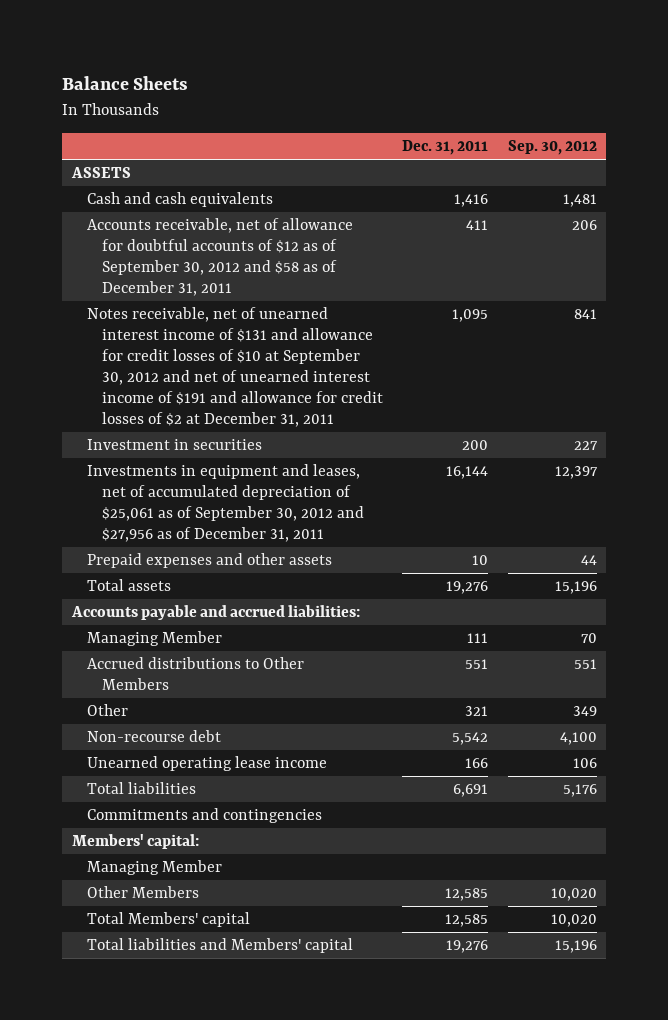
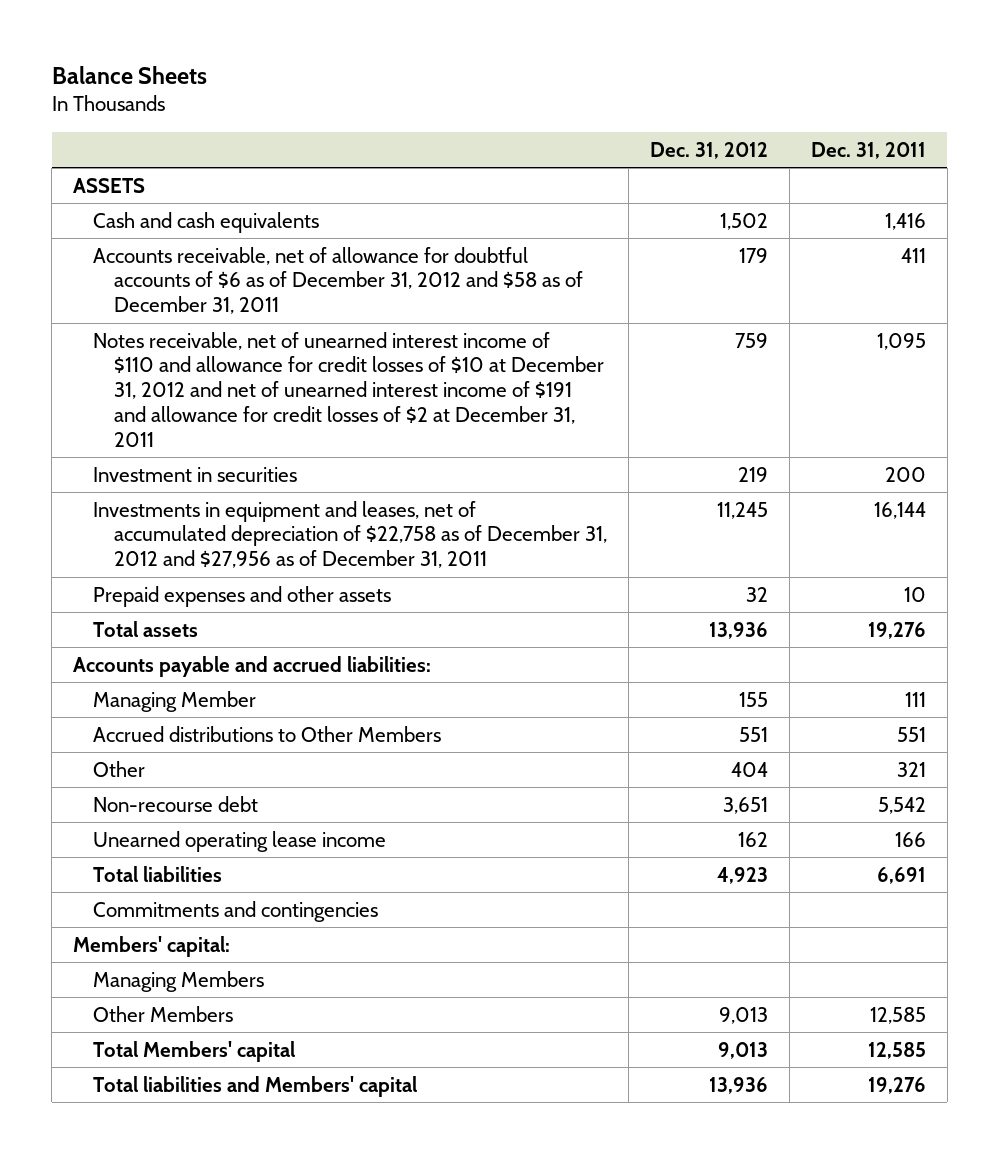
[507,140,597,156] Sep. 30, 2012 -> none
none -> [649,141,768,159] Dec. 31, 2012
[87,218,354,297] Accounts receivable, net of allowance for doubtful accounts of $12 as of September 30, 2012 and $58 as of December 31, 2011 -> [93,246,583,315] Accounts receivable, net of allowance for doubtful accounts of $6 as of December 31, 2012 and $58 as of December 31, 2011
[87,307,384,428] Notes receivable, net of unearned interest income of $131 and allowance for credit losses of $10 at September 30, 2012 and net of unearned interest income of $191 and allowance for credit losses of $2 at December 31, 2011 -> [93,331,604,447] Notes receivable, net of unearned interest income of $110 and allowance for credit losses of $10 at December 31, 2012 and net of unearned interest income of $191 and allowance for credit losses of $2 at December 31, 2011
[87,464,365,543] Investments in equipment and leases, net of accumulated depreciation of $25,061 as of September 30, 2012 and $27,956 as of December 31, 2011 -> [93,500,607,569] Investments in equipment and leases, net of accumulated depreciation of $22,758 as of December 31, 2012 and $27,956 as of December 31, 2011
[87,860,223,876] Managing Member -> [93,970,265,992] Managing Members

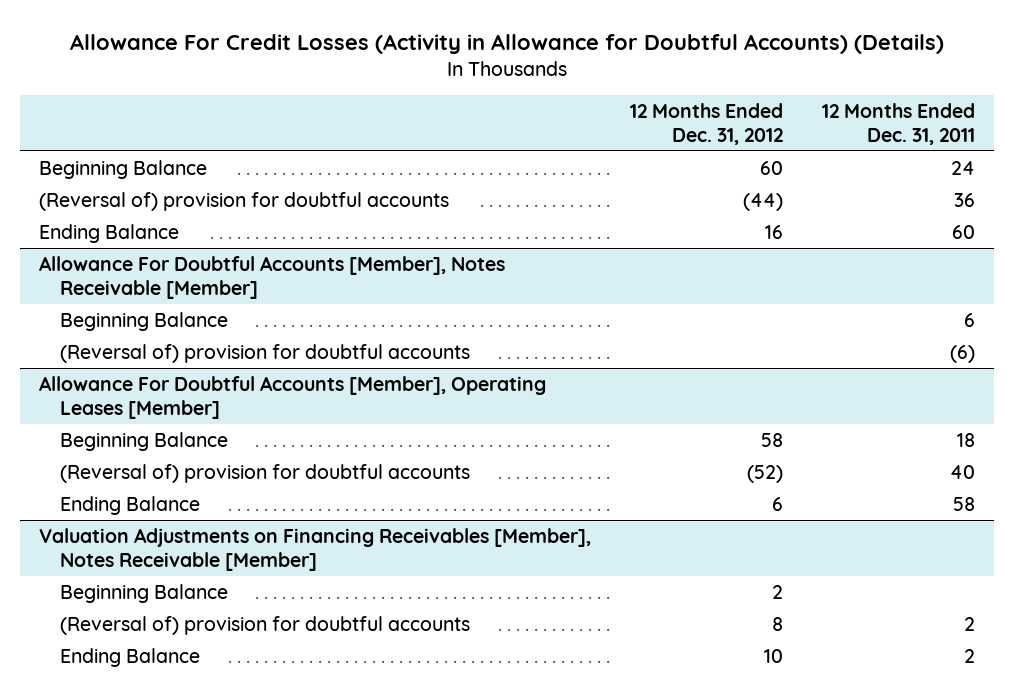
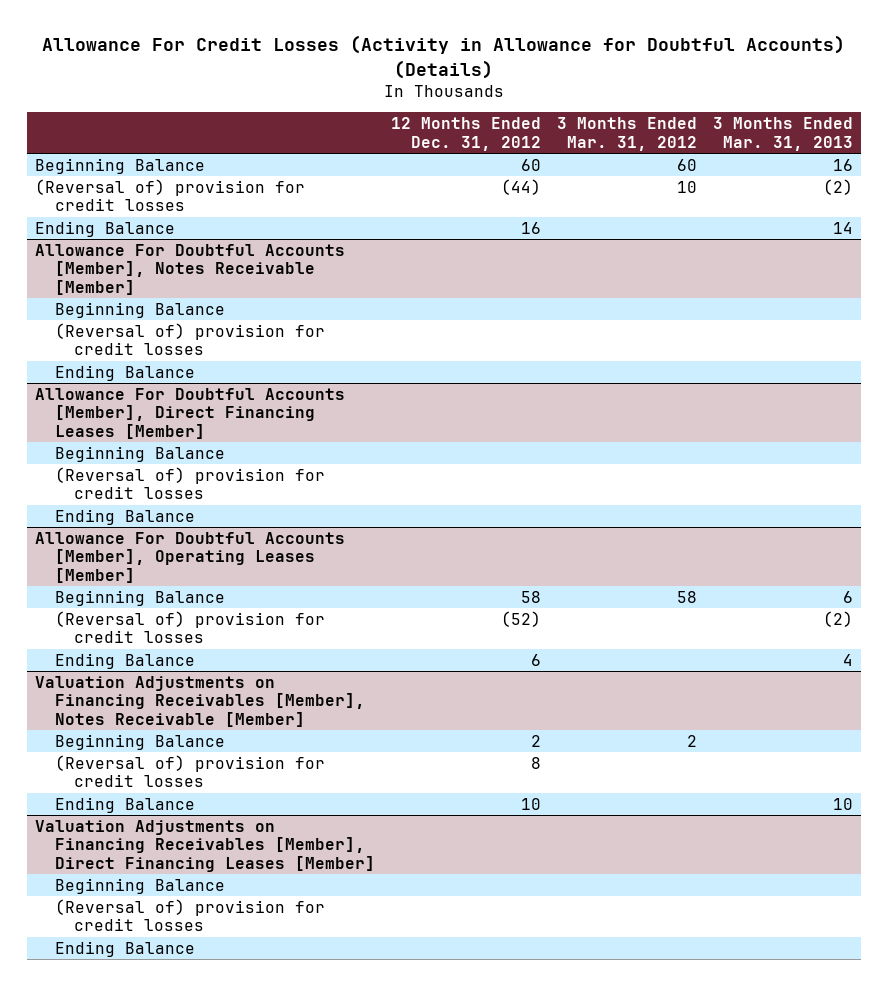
[821,102,975,145] 12 Months Ended Dec. 31, 2011 -> none
none -> [556,117,697,151] 3 Months Ended Mar. 31, 2012
none -> [712,117,853,151] 3 Months Ended Mar. 31, 2013
[39,191,450,211] (Reversal of) provision for doubtful accounts -> [35,178,306,212] (Reversal of) provision for credit losses
[60,343,471,363] (Reversal of) provision for doubtful accounts -> [54,322,325,356] (Reversal of) provision for credit losses
none -> [54,364,195,381] Ending Balance
none -> [35,387,346,439] Allowance For Doubtful Accounts [Member], Direct Financing Leases [Member]
none -> [54,445,225,462] Beginning Balance
none -> [54,466,325,500] (Reversal of) provision for credit losses
none -> [54,508,195,525] Ending Balance
[60,463,471,483] (Reversal of) provision for doubtful accounts -> [54,610,325,644] (Reversal of) provision for credit losses
[60,615,471,635] (Reversal of) provision for doubtful accounts -> [54,754,325,788] (Reversal of) provision for credit losses
none -> [35,819,375,872] Valuation Adjustments on Financing Receivables [Member], Direct Financing Leases [Member]
none -> [54,877,225,894] Beginning Balance
none -> [54,898,325,932] (Reversal of) provision for credit losses
none -> [54,940,195,957] Ending Balance

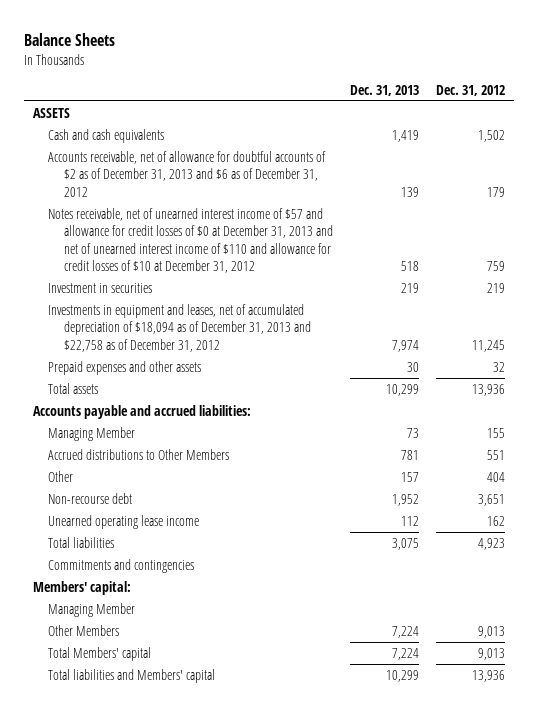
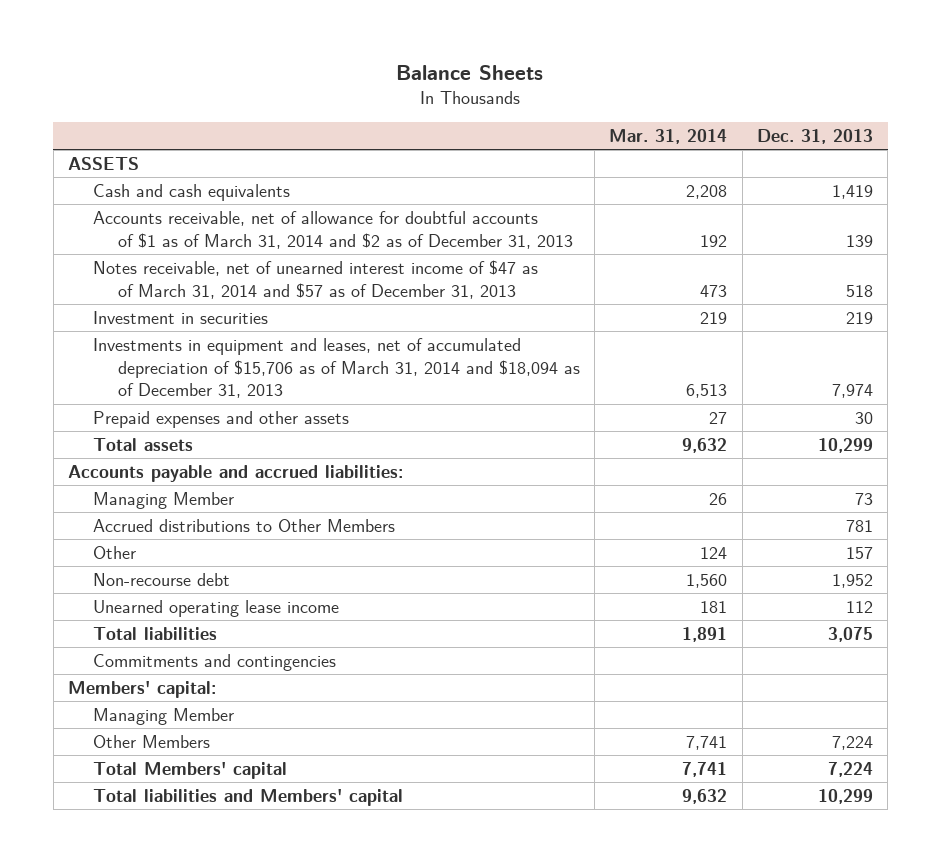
[436,84,506,96] Dec. 31, 2012 -> none
none -> [609,128,728,144] Mar. 31, 2014
[48,151,327,197] Accounts receivable, net of allowance for doubtful accounts of $2 as of December 31, 2013 and $6 as of December 31, 2012 -> [92,210,573,249] Accounts receivable, net of allowance for doubtful accounts of $1 as of March 31, 2014 and $2 as of December 31, 2013
[48,208,333,273] Notes receivable, net of unearned interest income of $57 and allowance for credit losses of $0 at December 31, 2013 and net of unearned interest income of $110 and allowance for credit losses of $10 at December 31, 2012 -> [92,259,538,299] Notes receivable, net of unearned interest income of $47 as of March 31, 2014 and $57 as of December 31, 2013
[48,304,311,352] Investments in equipment and leases, net of accumulated depreciation of $18,094 as of December 31, 2013 and $22,758 as of December 31, 2012 -> [92,337,580,399] Investments in equipment and leases, net of accumulated depreciation of $15,706 as of March 31, 2014 and $18,094 as of December 31, 2013

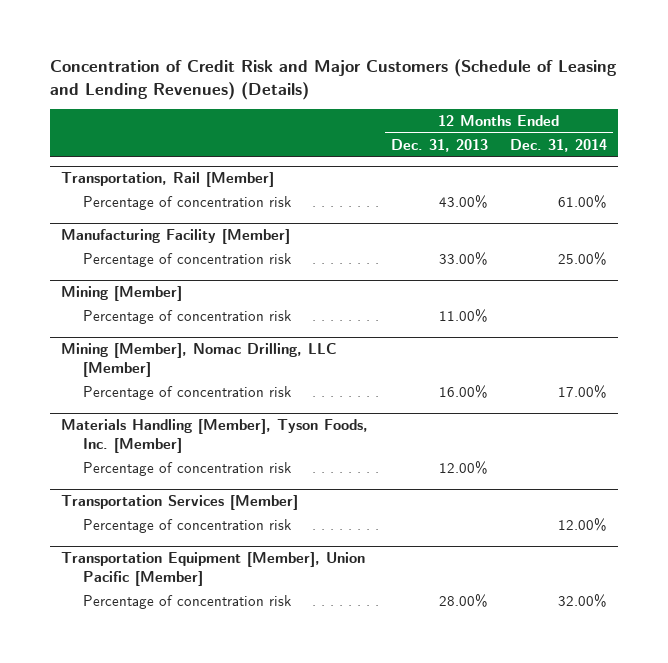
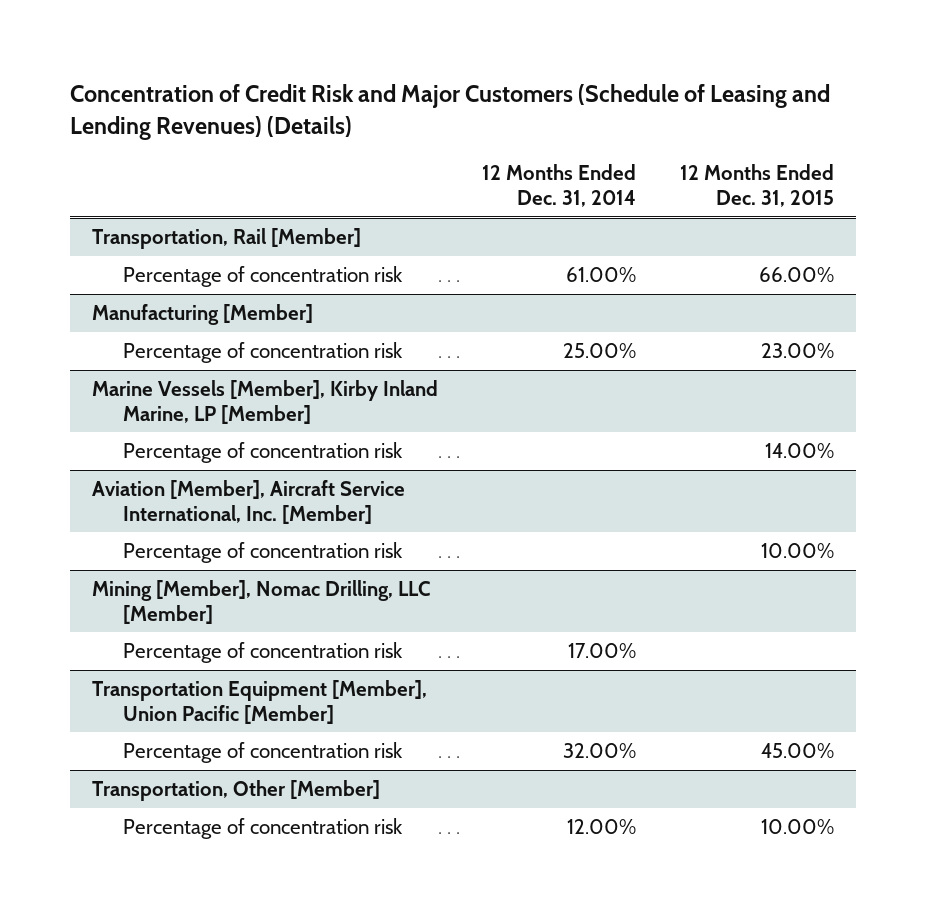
[390,138,488,152] Dec. 31, 2013 -> none
none -> [680,164,835,207] 12 Months Ended Dec. 31, 2015
[61,229,291,245] Manufacturing Facility [Member] -> [92,304,314,326] Manufacturing [Member]
[61,286,183,302] Mining [Member] -> none
none -> [92,380,439,424] Marine Vessels [Member], Kirby Inland Marine, LP [Member]
none -> [92,480,406,524] Aviation [Member], Aircraft Service International, Inc. [Member]
none -> [123,542,404,564] Percentage of concentration risk
[61,419,369,453] Materials Handling [Member], Tyson Foods, Inc. [Member] -> none
[82,461,292,476] Percentage of concentration risk -> none
[61,495,299,511] Transportation Services [Member] -> none
[82,518,292,533] Percentage of concentration risk -> none
none -> [92,780,381,802] Transportation, Other [Member]
none -> [123,818,404,840] Percentage of concentration risk

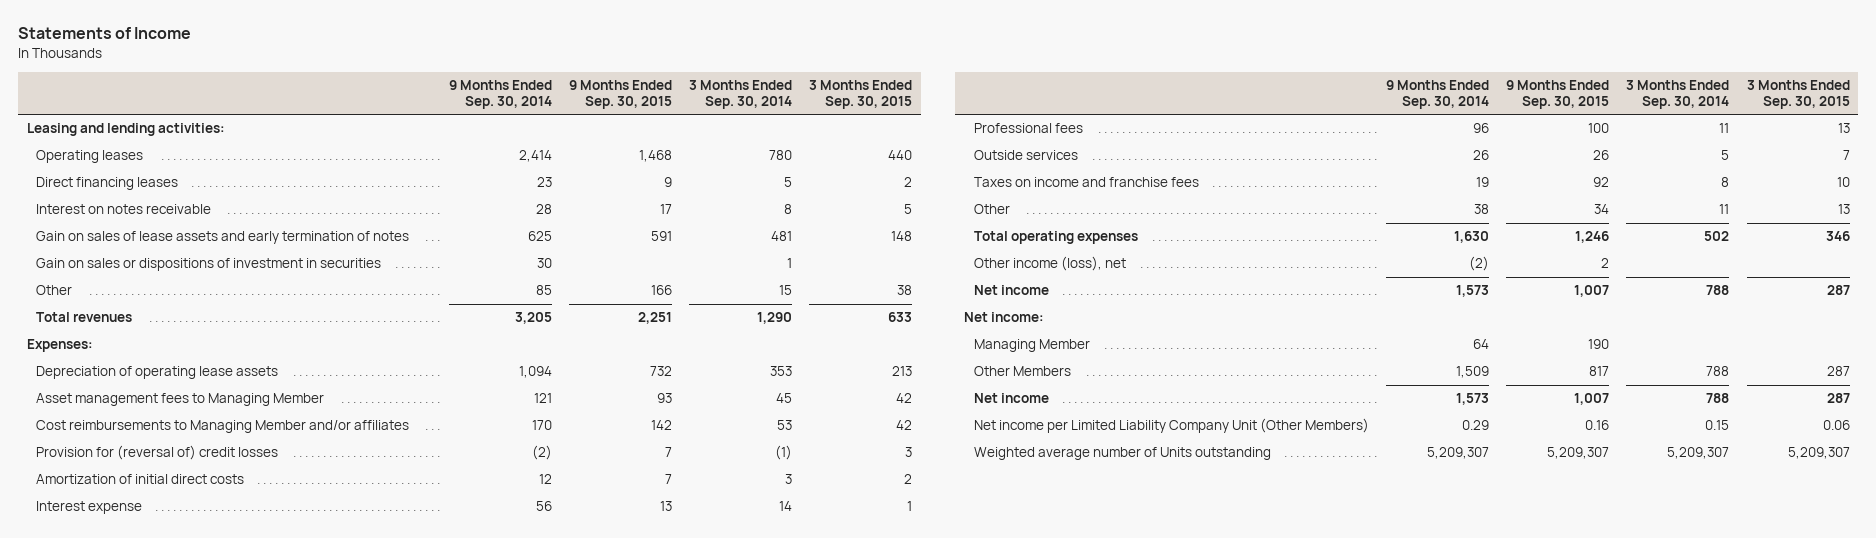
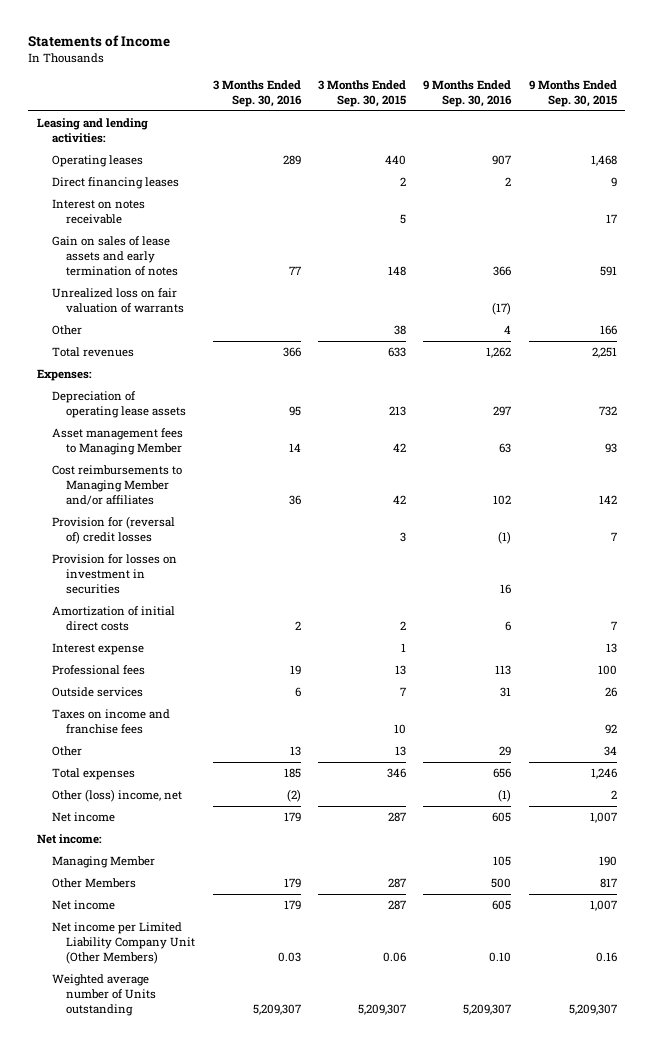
[448,79,552,109] 9 Months Ended Sep. 30, 2014 -> none
[689,79,793,109] 3 Months Ended Sep. 30, 2014 -> none
none -> [212,79,302,107] 3 Months Ended Sep. 30, 2016
none -> [423,79,513,107] 9 Months Ended Sep. 30, 2016
[36,258,382,272] Gain on sales or dispositions of investment in securities -> none
none -> [51,288,185,314] Unrealized loss on fair valuation of warrants
none -> [51,554,177,595] Provision for losses on investment in securities
[973,231,1138,245] Total operating expenses -> [51,768,135,781] Total expenses
[973,256,1126,272] Other income (loss), net -> [51,789,182,803] Other (loss) income, net

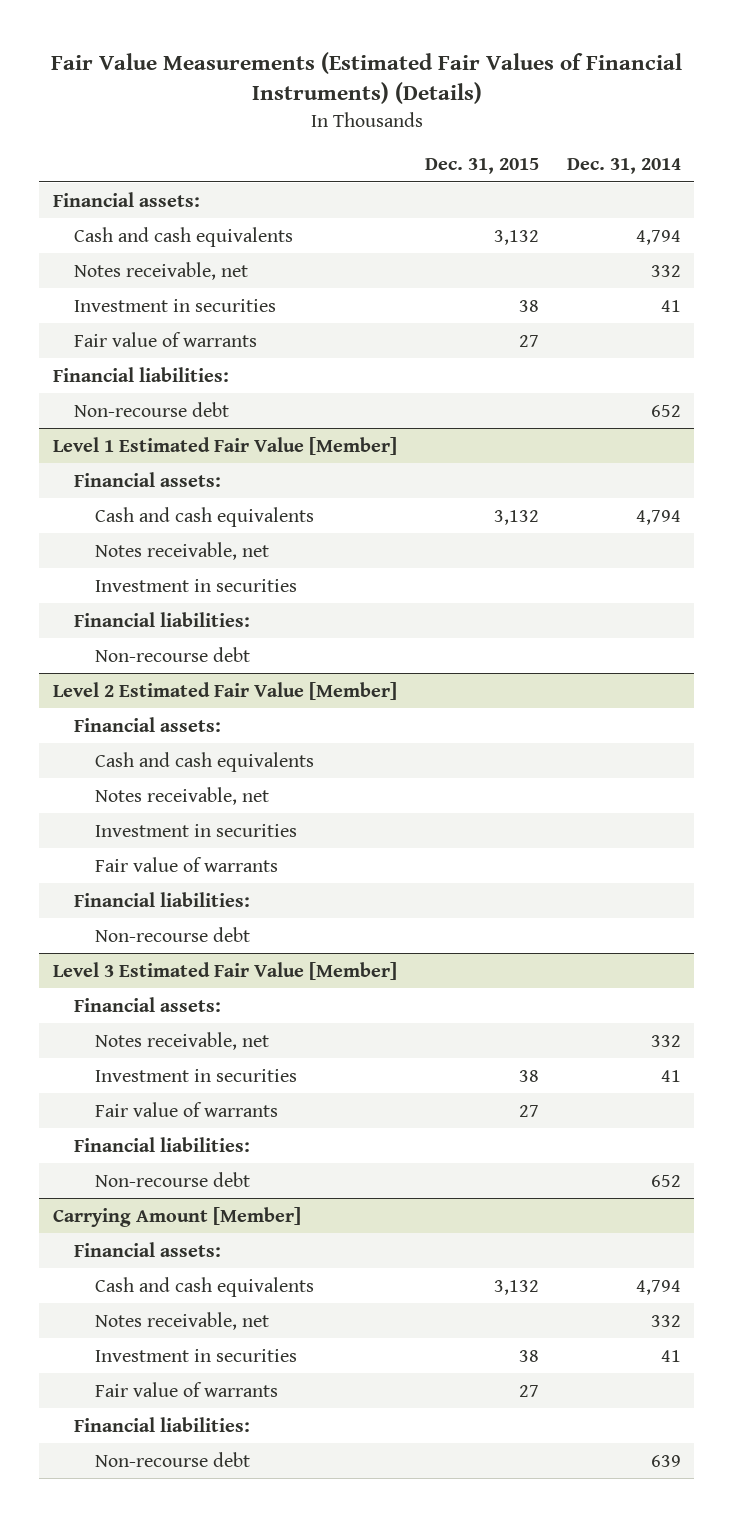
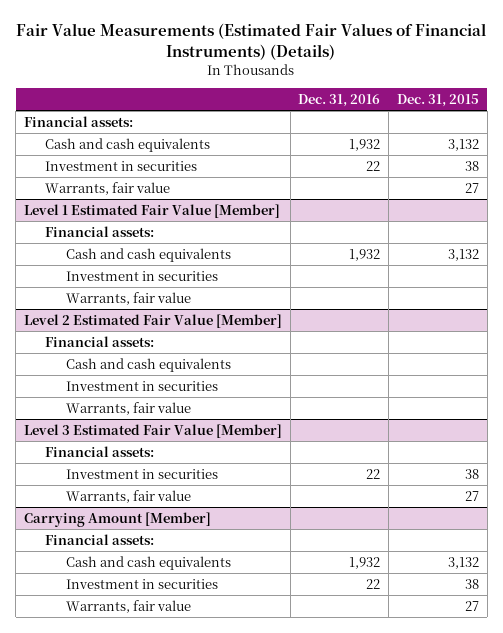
[566,158,681,175] Dec. 31, 2014 -> none
none -> [298,93,381,107] Dec. 31, 2016
[73,261,248,280] Notes receivable, net -> none
[52,366,229,382] Financial liabilities: -> none
[73,401,229,417] Non-recourse debt -> none
[73,331,257,347] Fair value of warrants -> [45,181,171,195] Warrants, fair value
[94,541,269,560] Notes receivable, net -> none
[73,611,250,627] Financial liabilities: -> none
[94,646,250,662] Non-recourse debt -> none
none -> [66,291,192,305] Warrants, fair value
[94,786,269,805] Notes receivable, net -> none
[73,891,250,907] Financial liabilities: -> none
[94,926,250,942] Non-recourse debt -> none
[94,856,278,872] Fair value of warrants -> [66,401,192,415] Warrants, fair value
[94,1031,269,1050] Notes receivable, net -> none
[73,1136,250,1152] Financial liabilities: -> none
[94,1171,250,1187] Non-recourse debt -> none
[94,1101,278,1117] Fair value of warrants -> [66,489,192,503] Warrants, fair value
[94,1311,269,1330] Notes receivable, net -> none
[73,1416,250,1432] Financial liabilities: -> none
[94,1451,250,1467] Non-recourse debt -> none
[94,1381,278,1397] Fair value of warrants -> [66,599,192,613] Warrants, fair value

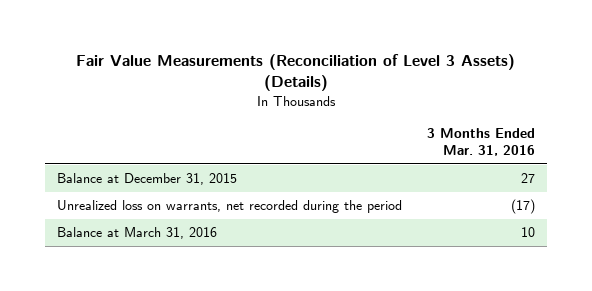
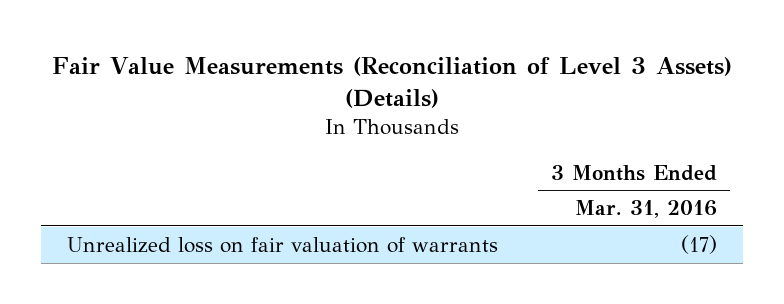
[57,173,238,186] Balance at December 31, 2015 -> none
[57,227,218,240] Balance at March 31, 2016 -> none
[57,200,403,214] Unrealized loss on warrants, net recorded during the period -> [67,236,499,253] Unrealized loss on fair valuation of warrants

